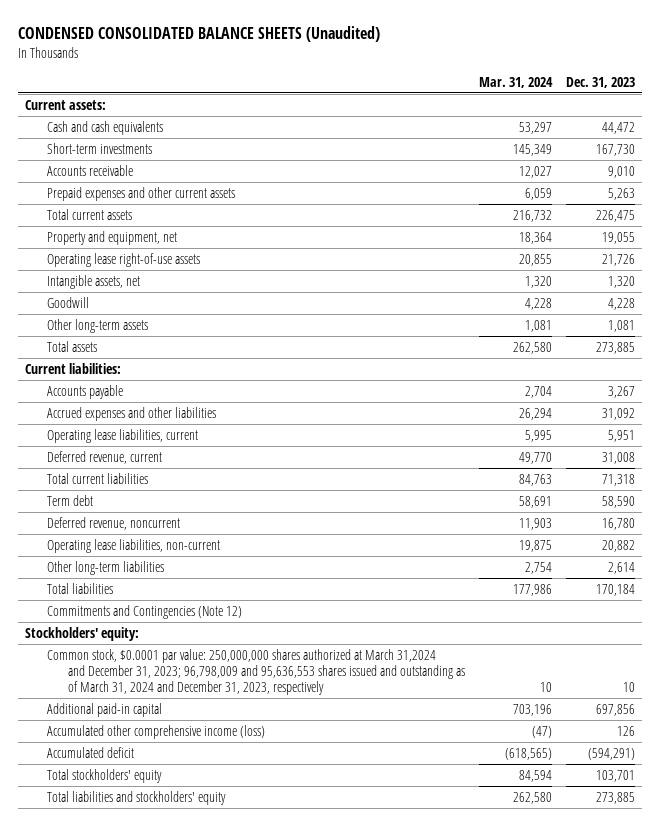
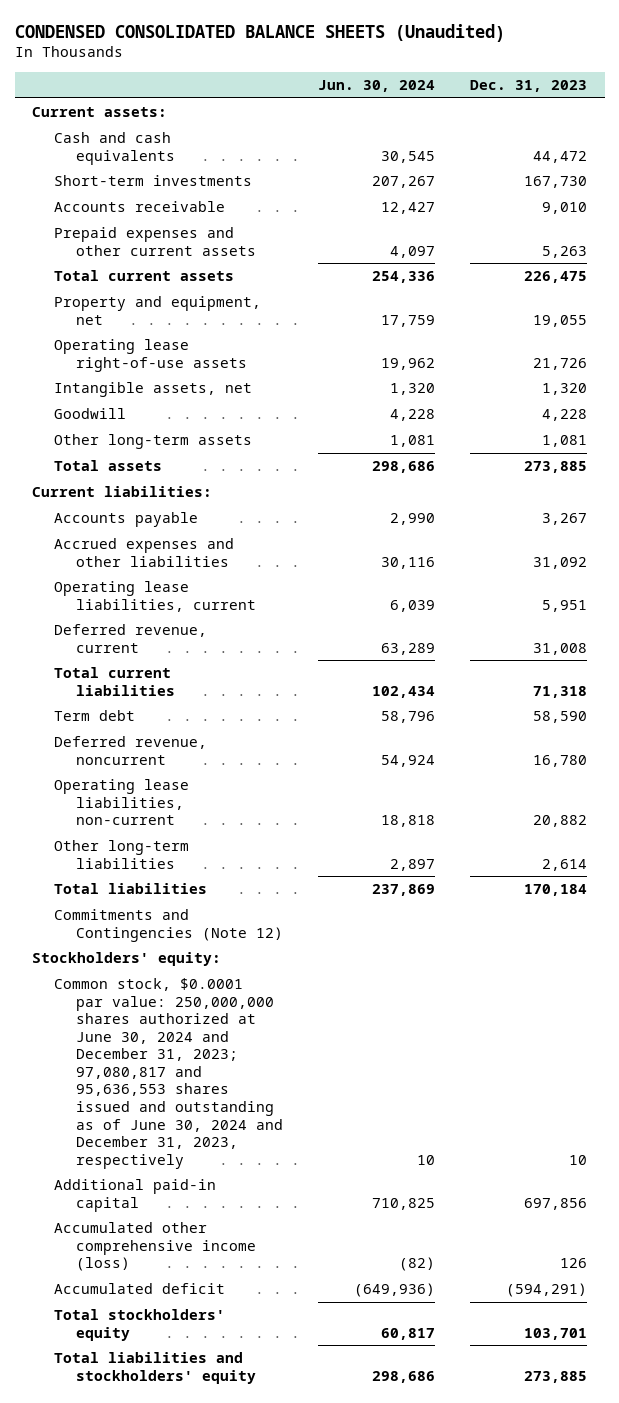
[479,77,554,89] Mar. 31, 2024 -> none
none -> [317,80,435,93] Jun. 30, 2024
[46,648,466,695] Common stock, $0.0001 par value: 250,000,000 shares authorized at March 31,2024 and December 31, 2023; 96,798,009 and 95,636,553 shares issued and outstanding as of March 31, 2024 and December 31, 2023, respectively -> [53,978,283,1169] Common stock, $0.0001 par value: 250,000,000 shares authorized at June 30, 2024 and December 31, 2023; 97,080,817 and 95,636,553 shares issued and outstanding as of June 30, 2024 and December 31, 2023, respectively

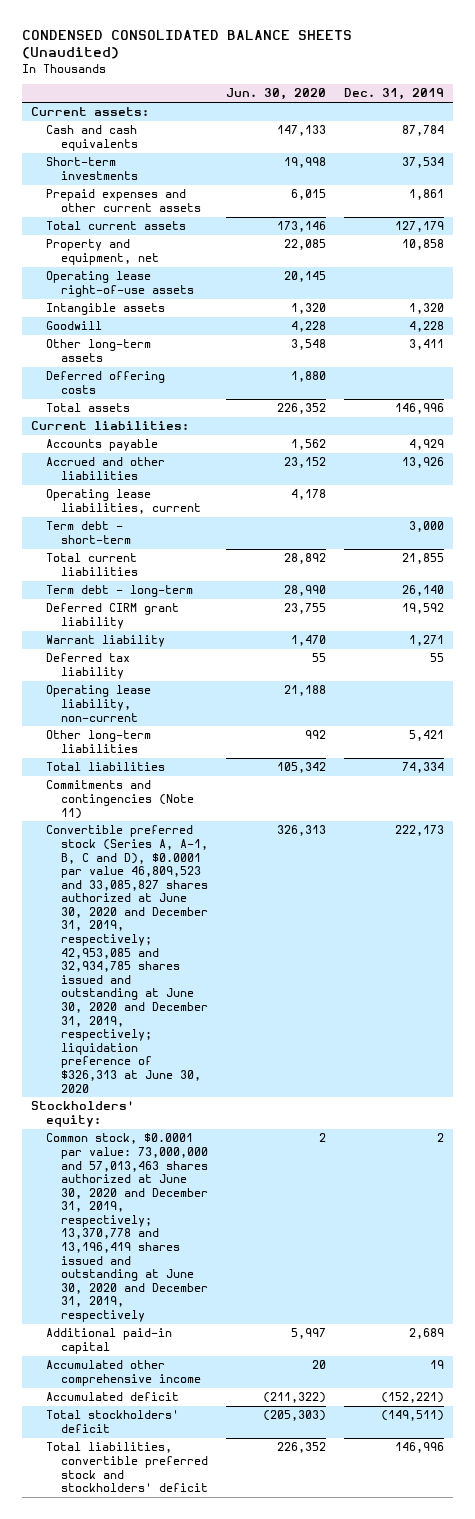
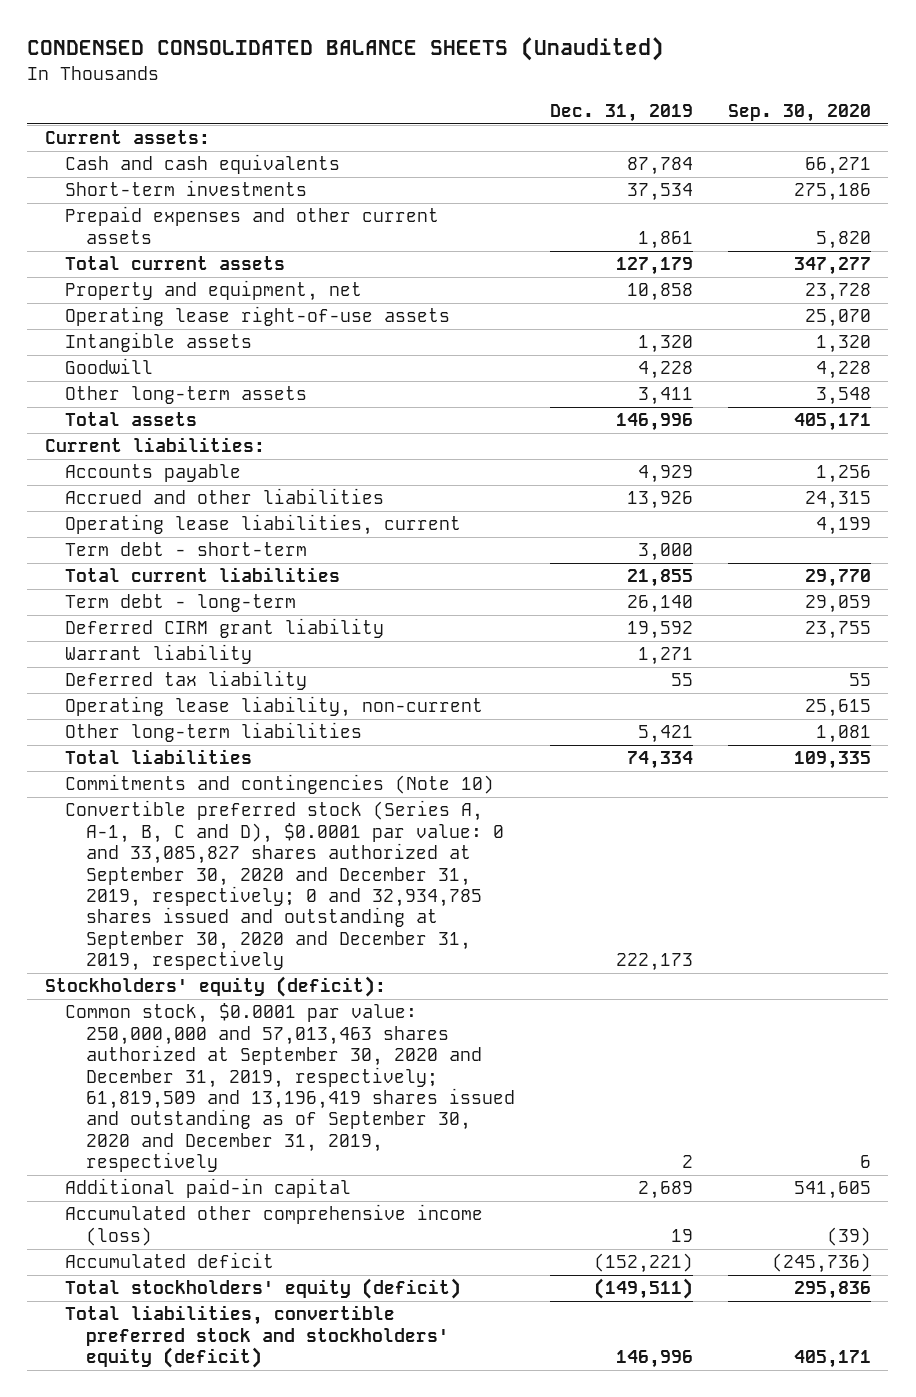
[225,88,326,101] Jun. 30, 2020 -> none
none -> [727,103,871,122] Sep. 30, 2020
[46,371,166,394] Deferred offering costs -> none
[46,780,194,819] Commitments and contingencies (Note 11) -> [65,774,495,795] Commitments and contingencies (Note 10)
[46,825,208,1093] Convertible preferred stock (Series A, A-1, B, C and D), $0.0001 par value 46,809,523 and 33,085,827 shares authorized at June 30, 2020 and December 31, 2019, respectively; 42,953,085 and 32,934,785 shares issued and outstanding at June 30, 2020 and December 31, 2019, respectively; liquidation preference of $326,313 at June 30, 2020 -> [65,800,504,972] Convertible preferred stock (Series A, A-1, B, C and D), $0.0001 par value: 0 and 33,085,827 shares authorized at September 30, 2020 and December 31, 2019, respectively; 0 and 32,934,785 shares issued and outstanding at September 30, 2020 and December 31, 2019, respectively
[31,1101,135,1127] Stockholders' equity: -> [44,976,386,998] Stockholders' equity (deficit):
[46,1133,208,1323] Common stock, $0.0001 par value: 73,000,000 and 57,013,463 shares authorized at June 30, 2020 and December 31, 2019, respectively; 13,370,778 and 13,196,419 shares issued and outstanding at June 30, 2020 and December 31, 2019, respectively -> [65,1003,515,1173] Common stock, $0.0001 par value: 250,000,000 and 57,013,463 shares authorized at September 30, 2020 and December 31, 2019, respectively; 61,819,509 and 13,196,419 shares issued and outstanding as of September 30, 2020 and December 31, 2019, respectively
[46,1360,201,1386] Accumulated other comprehensive income -> [65,1204,484,1246] Accumulated other comprehensive income (loss)
[46,1410,180,1433] Total stockholders' deficit -> [65,1278,462,1300] Total stockholders' equity (deficit)
[46,1442,208,1493] Total liabilities, convertible preferred stock and stockholders' deficit -> [65,1305,449,1369] Total liabilities, convertible preferred stock and stockholders' equity (deficit)

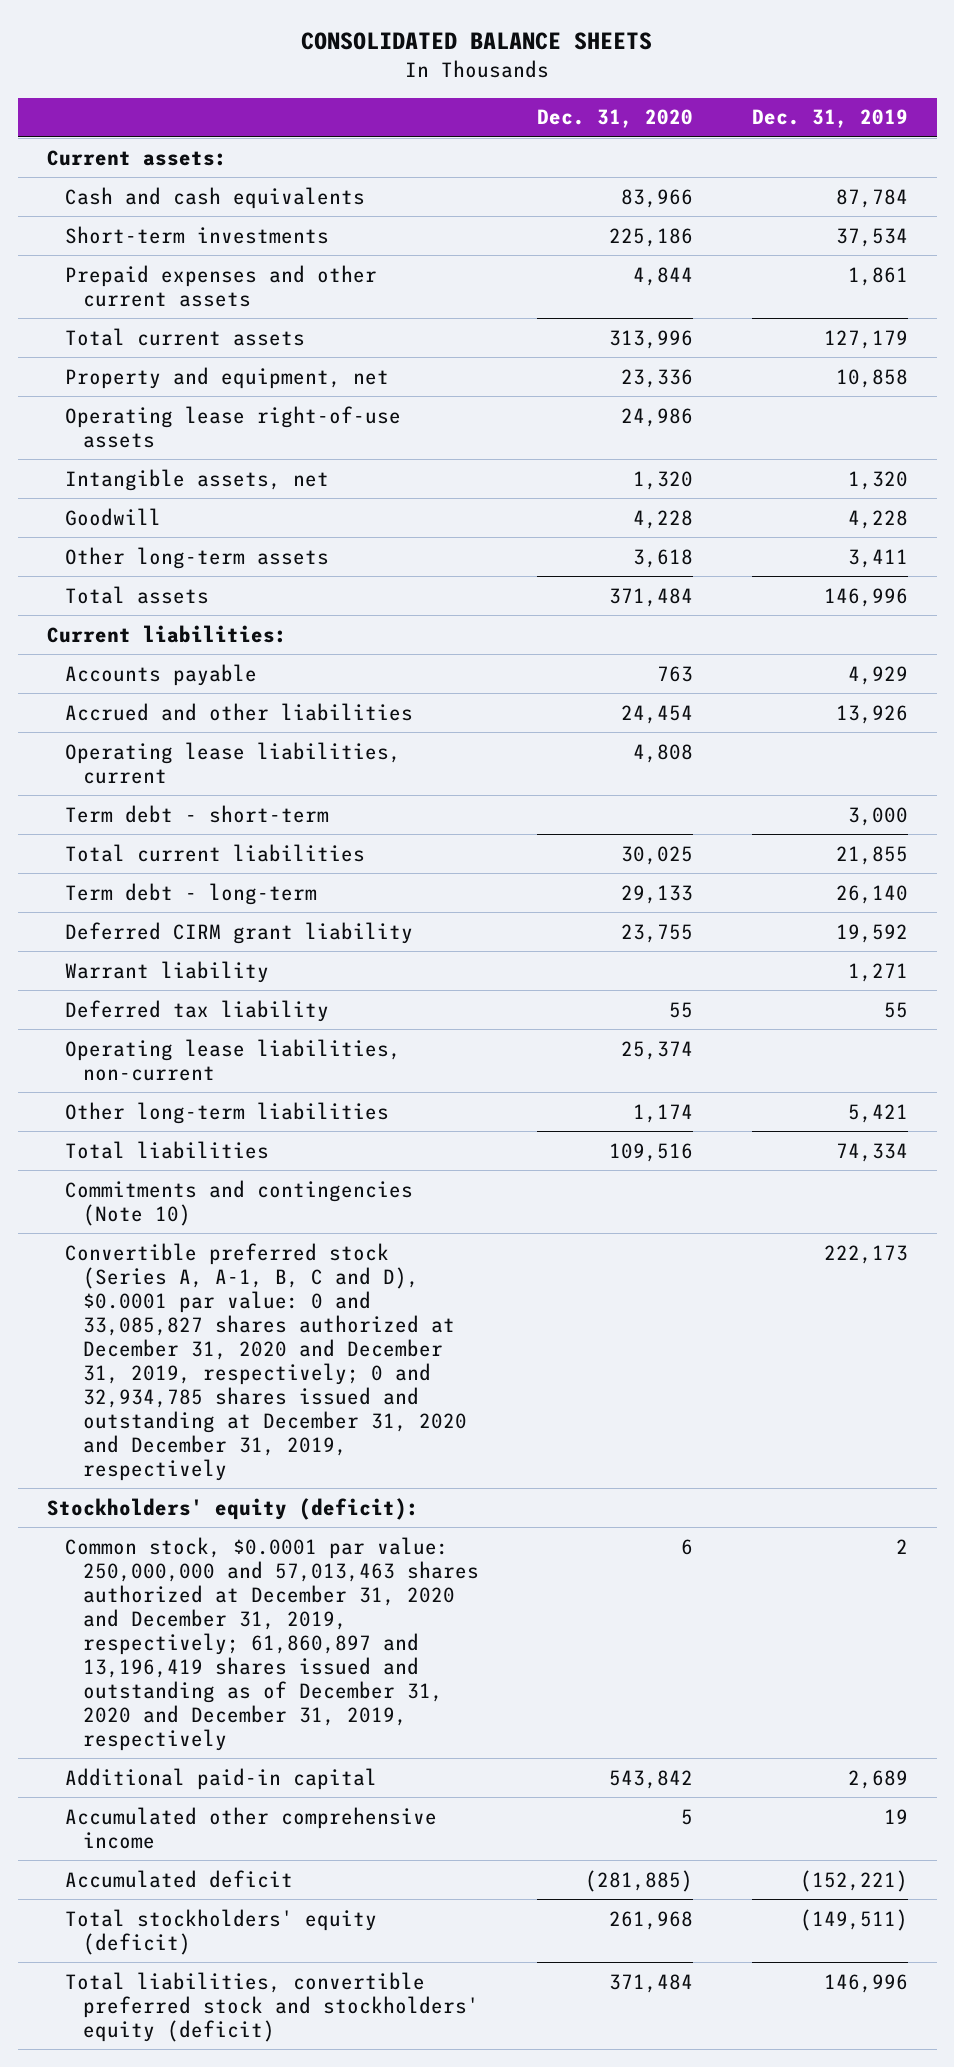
[27,37,665,62] CONDENSED CONSOLIDATED BALANCE SHEETS (Unaudited) -> [301,32,653,51] CONSOLIDATED BALANCE SHEETS
[727,103,871,122] Sep. 30, 2020 -> none
none -> [537,109,694,129] Dec. 31, 2020
[65,332,253,353] Intangible assets -> [64,468,329,491] Intangible assets, net
[65,696,484,718] Operating lease liability, non-current -> [64,1038,401,1081] Operating lease liabilities, non-current
[65,800,504,972] Convertible preferred stock (Series A, A-1, B, C and D), $0.0001 par value: 0 and 33,085,827 shares authorized at September 30, 2020 and December 31, 2019, respectively; 0 and 32,934,785 shares issued and outstanding at September 30, 2020 and December 31, 2019, respectively -> [64,1242,467,1481] Convertible preferred stock (Series A, A-1, B, C and D), $0.0001 par value: 0 and 33,085,827 shares authorized at December 31, 2020 and December 31, 2019, respectively; 0 and 32,934,785 shares issued and outstanding at December 31, 2020 and December 31, 2019, respectively
[65,1003,515,1173] Common stock, $0.0001 par value: 250,000,000 and 57,013,463 shares authorized at September 30, 2020 and December 31, 2019, respectively; 61,819,509 and 13,196,419 shares issued and outstanding as of September 30, 2020 and December 31, 2019, respectively -> [64,1536,479,1751] Common stock, $0.0001 par value: 250,000,000 and 57,013,463 shares authorized at December 31, 2020 and December 31, 2019, respectively; 61,860,897 and 13,196,419 shares issued and outstanding as of December 31, 2020 and December 31, 2019, respectively
[65,1204,484,1246] Accumulated other comprehensive income (loss) -> [64,1806,437,1849] Accumulated other comprehensive income

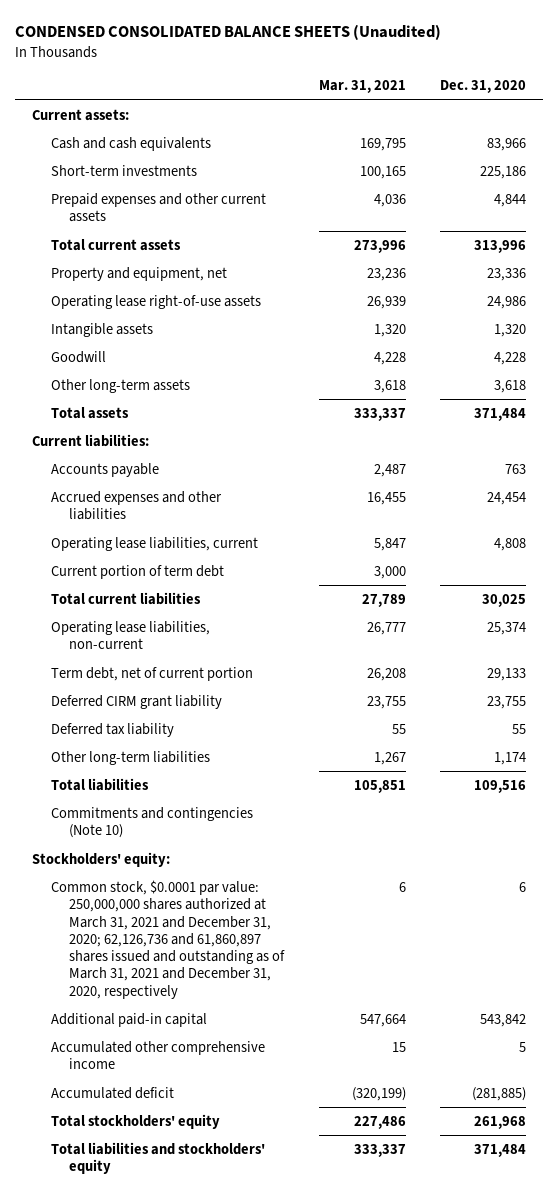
[301,32,653,51] CONSOLIDATED BALANCE SHEETS -> [14,24,441,41] CONDENSED CONSOLIDATED BALANCE SHEETS (Unaudited)
[751,109,908,129] Dec. 31, 2019 -> none
none -> [318,80,406,94] Mar. 31, 2021
[64,468,329,491] Intangible assets, net -> [50,322,153,337] Intangible assets
[64,702,413,721] Accrued and other liabilities -> [50,490,222,521] Accrued expenses and other liabilities
[64,804,329,823] Term debt - short-term -> [50,564,224,579] Current portion of term debt
[64,1038,401,1081] Operating lease liabilities, non-current -> [50,620,210,650] Operating lease liabilities, non-current
[64,882,317,905] Term debt - long-term -> [50,666,253,681] Term debt, net of current portion
[64,960,269,983] Warrant liability -> none
[64,1242,467,1481] Convertible preferred stock (Series A, A-1, B, C and D), $0.0001 par value: 0 and 33,085,827 shares authorized at December 31, 2020 and December 31, 2019, respectively; 0 and 32,934,785 shares issued and outstanding at December 31, 2020 and December 31, 2019, respectively -> none
[46,1497,419,1520] Stockholders' equity (deficit): -> [31,851,170,867] Stockholders' equity:
[64,1536,479,1751] Common stock, $0.0001 par value: 250,000,000 and 57,013,463 shares authorized at December 31, 2020 and December 31, 2019, respectively; 61,860,897 and 13,196,419 shares issued and outstanding as of December 31, 2020 and December 31, 2019, respectively -> [50,879,286,999] Common stock, $0.0001 par value: 250,000,000 shares authorized at March 31, 2021 and December 31, 2020; 62,126,736 and 61,860,897 shares issued and outstanding as of March 31, 2021 and December 31, 2020, respectively
[64,1908,377,1955] Total stockholders' equity (deficit) -> [50,1113,220,1129] Total stockholders' equity
[64,1971,479,2042] Total liabilities, convertible preferred stock and stockholders' equity (deficit) -> [50,1141,265,1175] Total liabilities and stockholders' equity

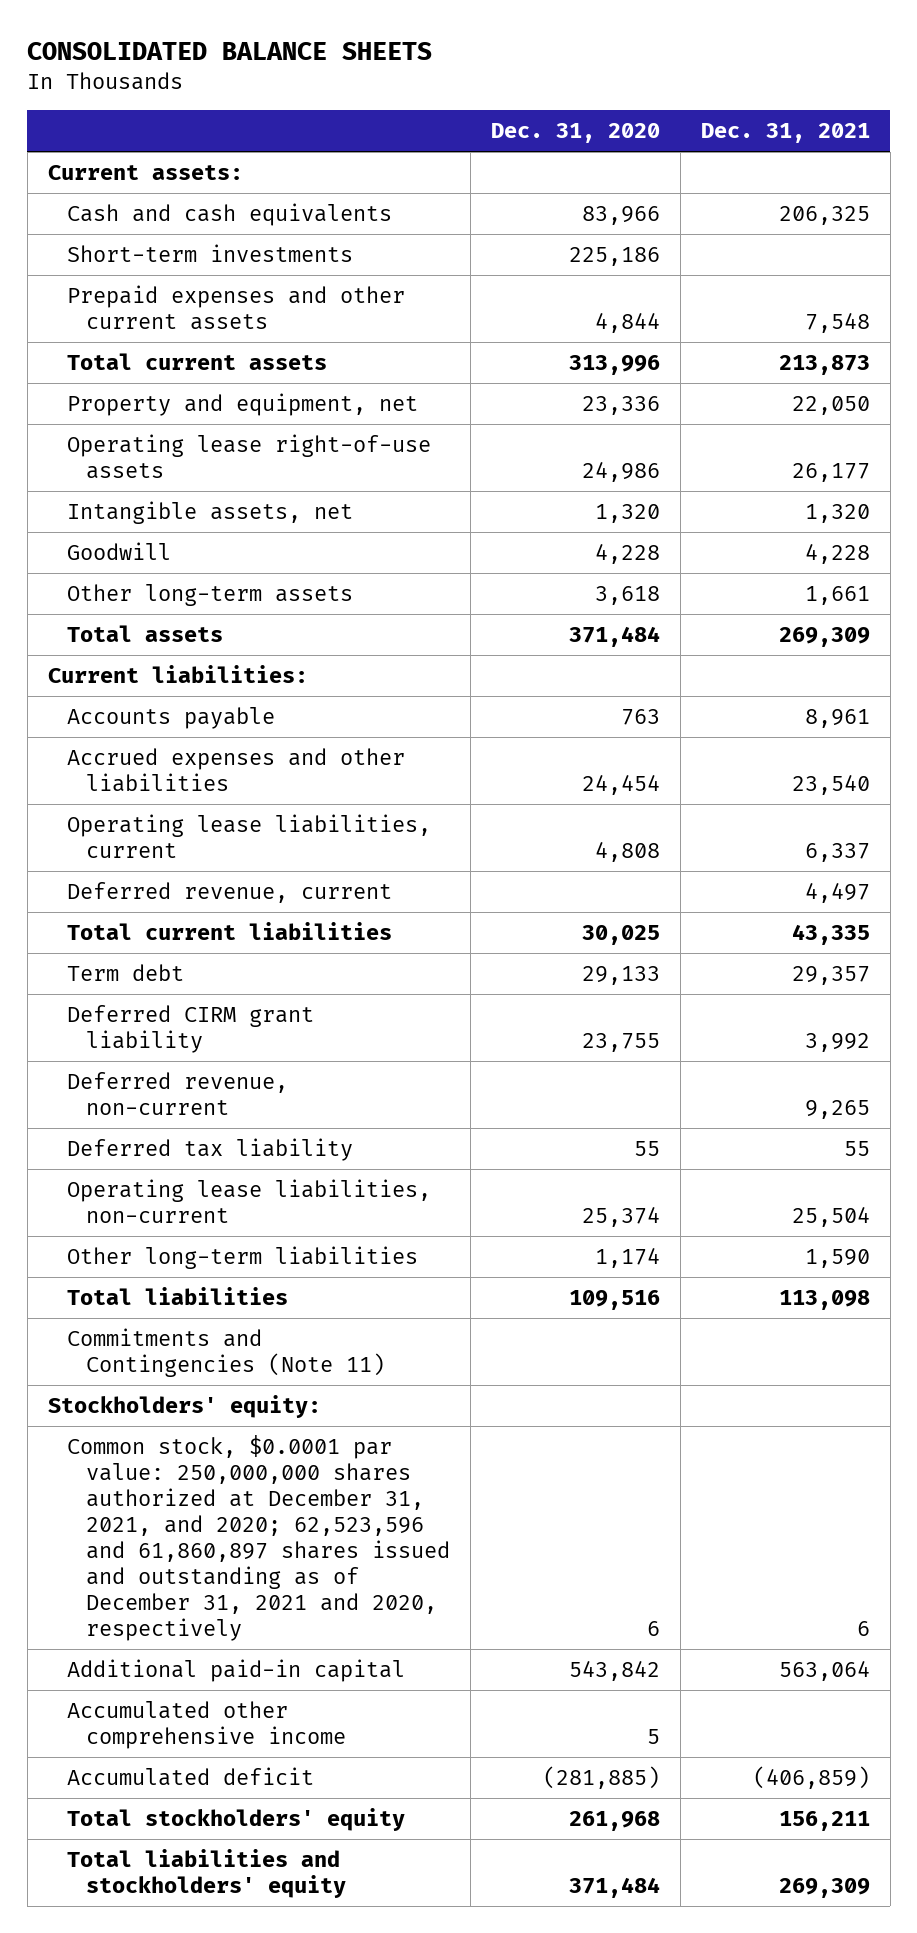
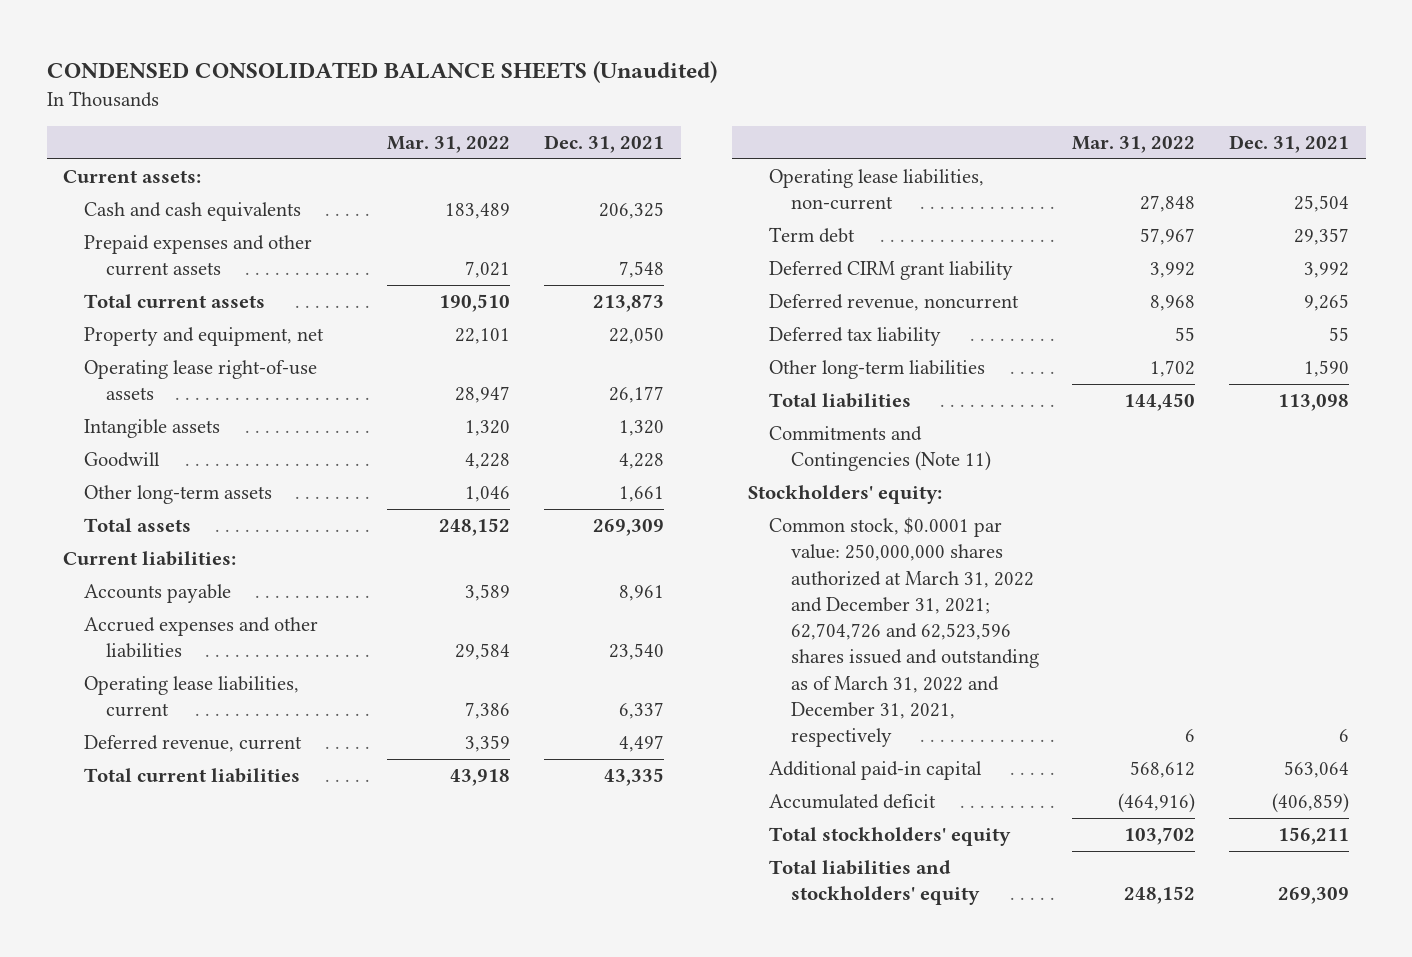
[27,42,433,61] CONSOLIDATED BALANCE SHEETS -> [46,61,717,84] CONDENSED CONSOLIDATED BALANCE SHEETS (Unaudited)
[490,123,660,144] Dec. 31, 2020 -> none
none -> [387,136,511,154] Mar. 31, 2022
[66,244,353,263] Short-term investments -> none
[66,501,353,525] Intangible assets, net -> [84,418,221,438] Intangible assets
[66,1179,431,1224] Operating lease liabilities, non-current -> [769,168,985,211] Operating lease liabilities, non-current
[66,1072,288,1116] Deferred revenue, non-current -> [769,293,1020,311] Deferred revenue, noncurrent
[66,1435,450,1642] Common stock, $0.0001 par value: 250,000,000 shares authorized at December 31, 2021, and 2020; 62,523,596 and 61,860,897 shares issued and outstanding as of December 31, 2021 and 2020, respectively -> [769,516,1039,748] Common stock, $0.0001 par value: 250,000,000 shares authorized at March 31, 2022 and December 31, 2021; 62,704,726 and 62,523,596 shares issued and outstanding as of March 31, 2022 and December 31, 2021, respectively
[66,1701,346,1750] Accumulated other comprehensive income -> none

